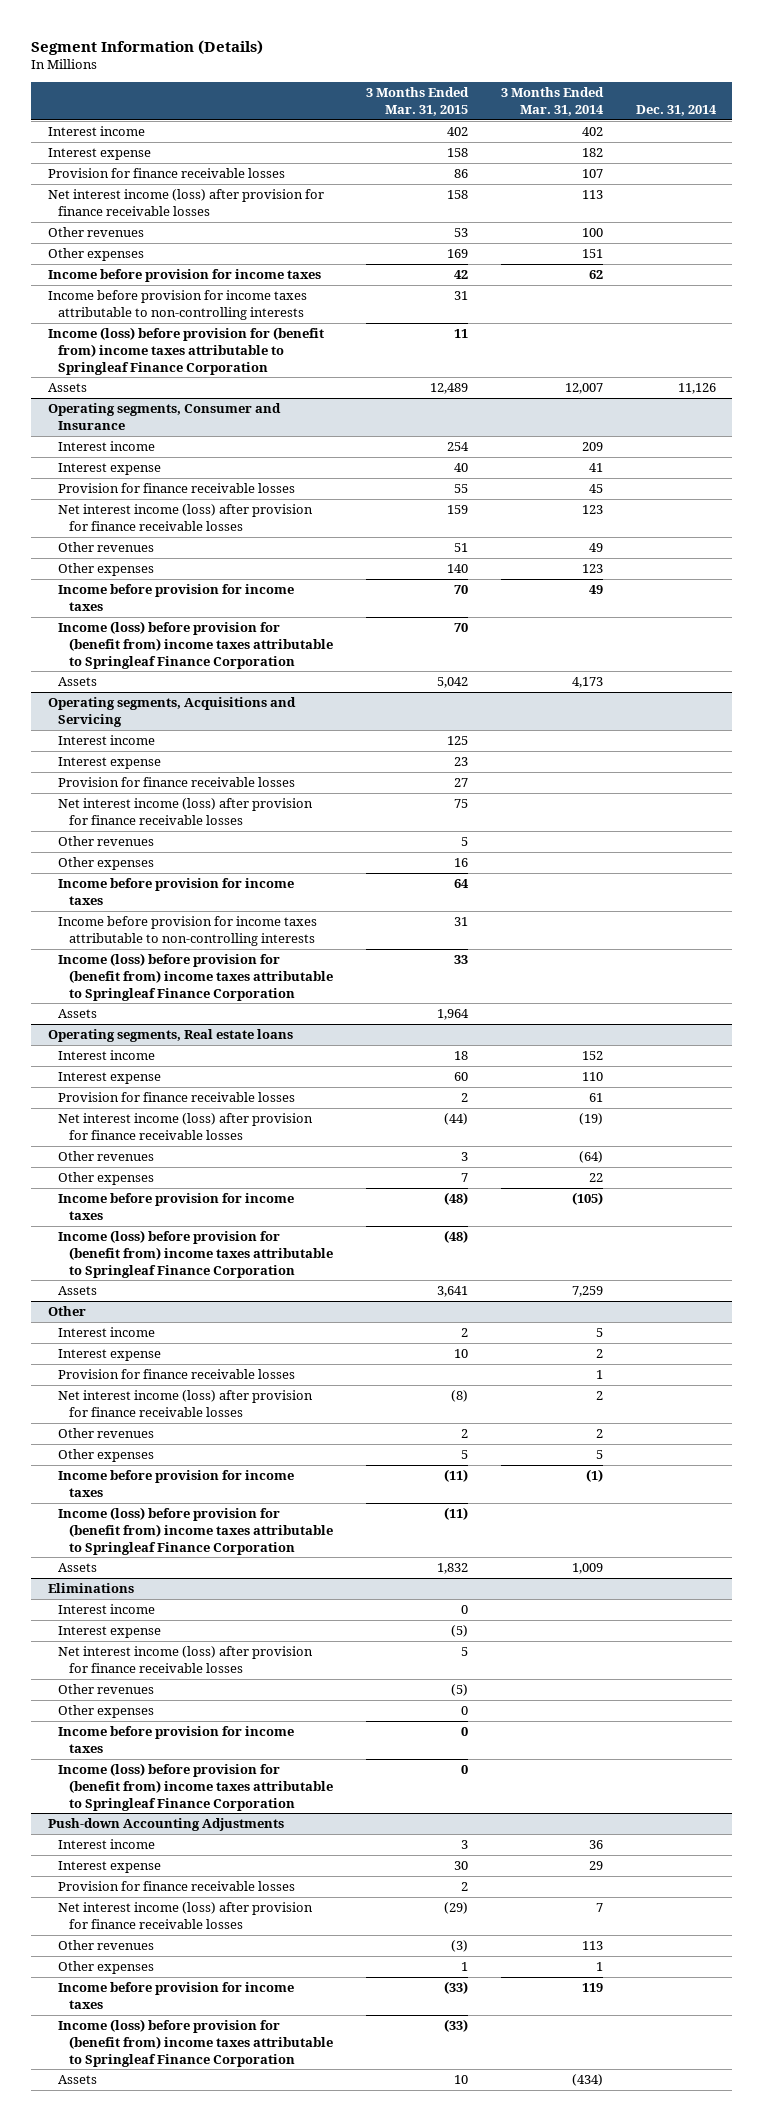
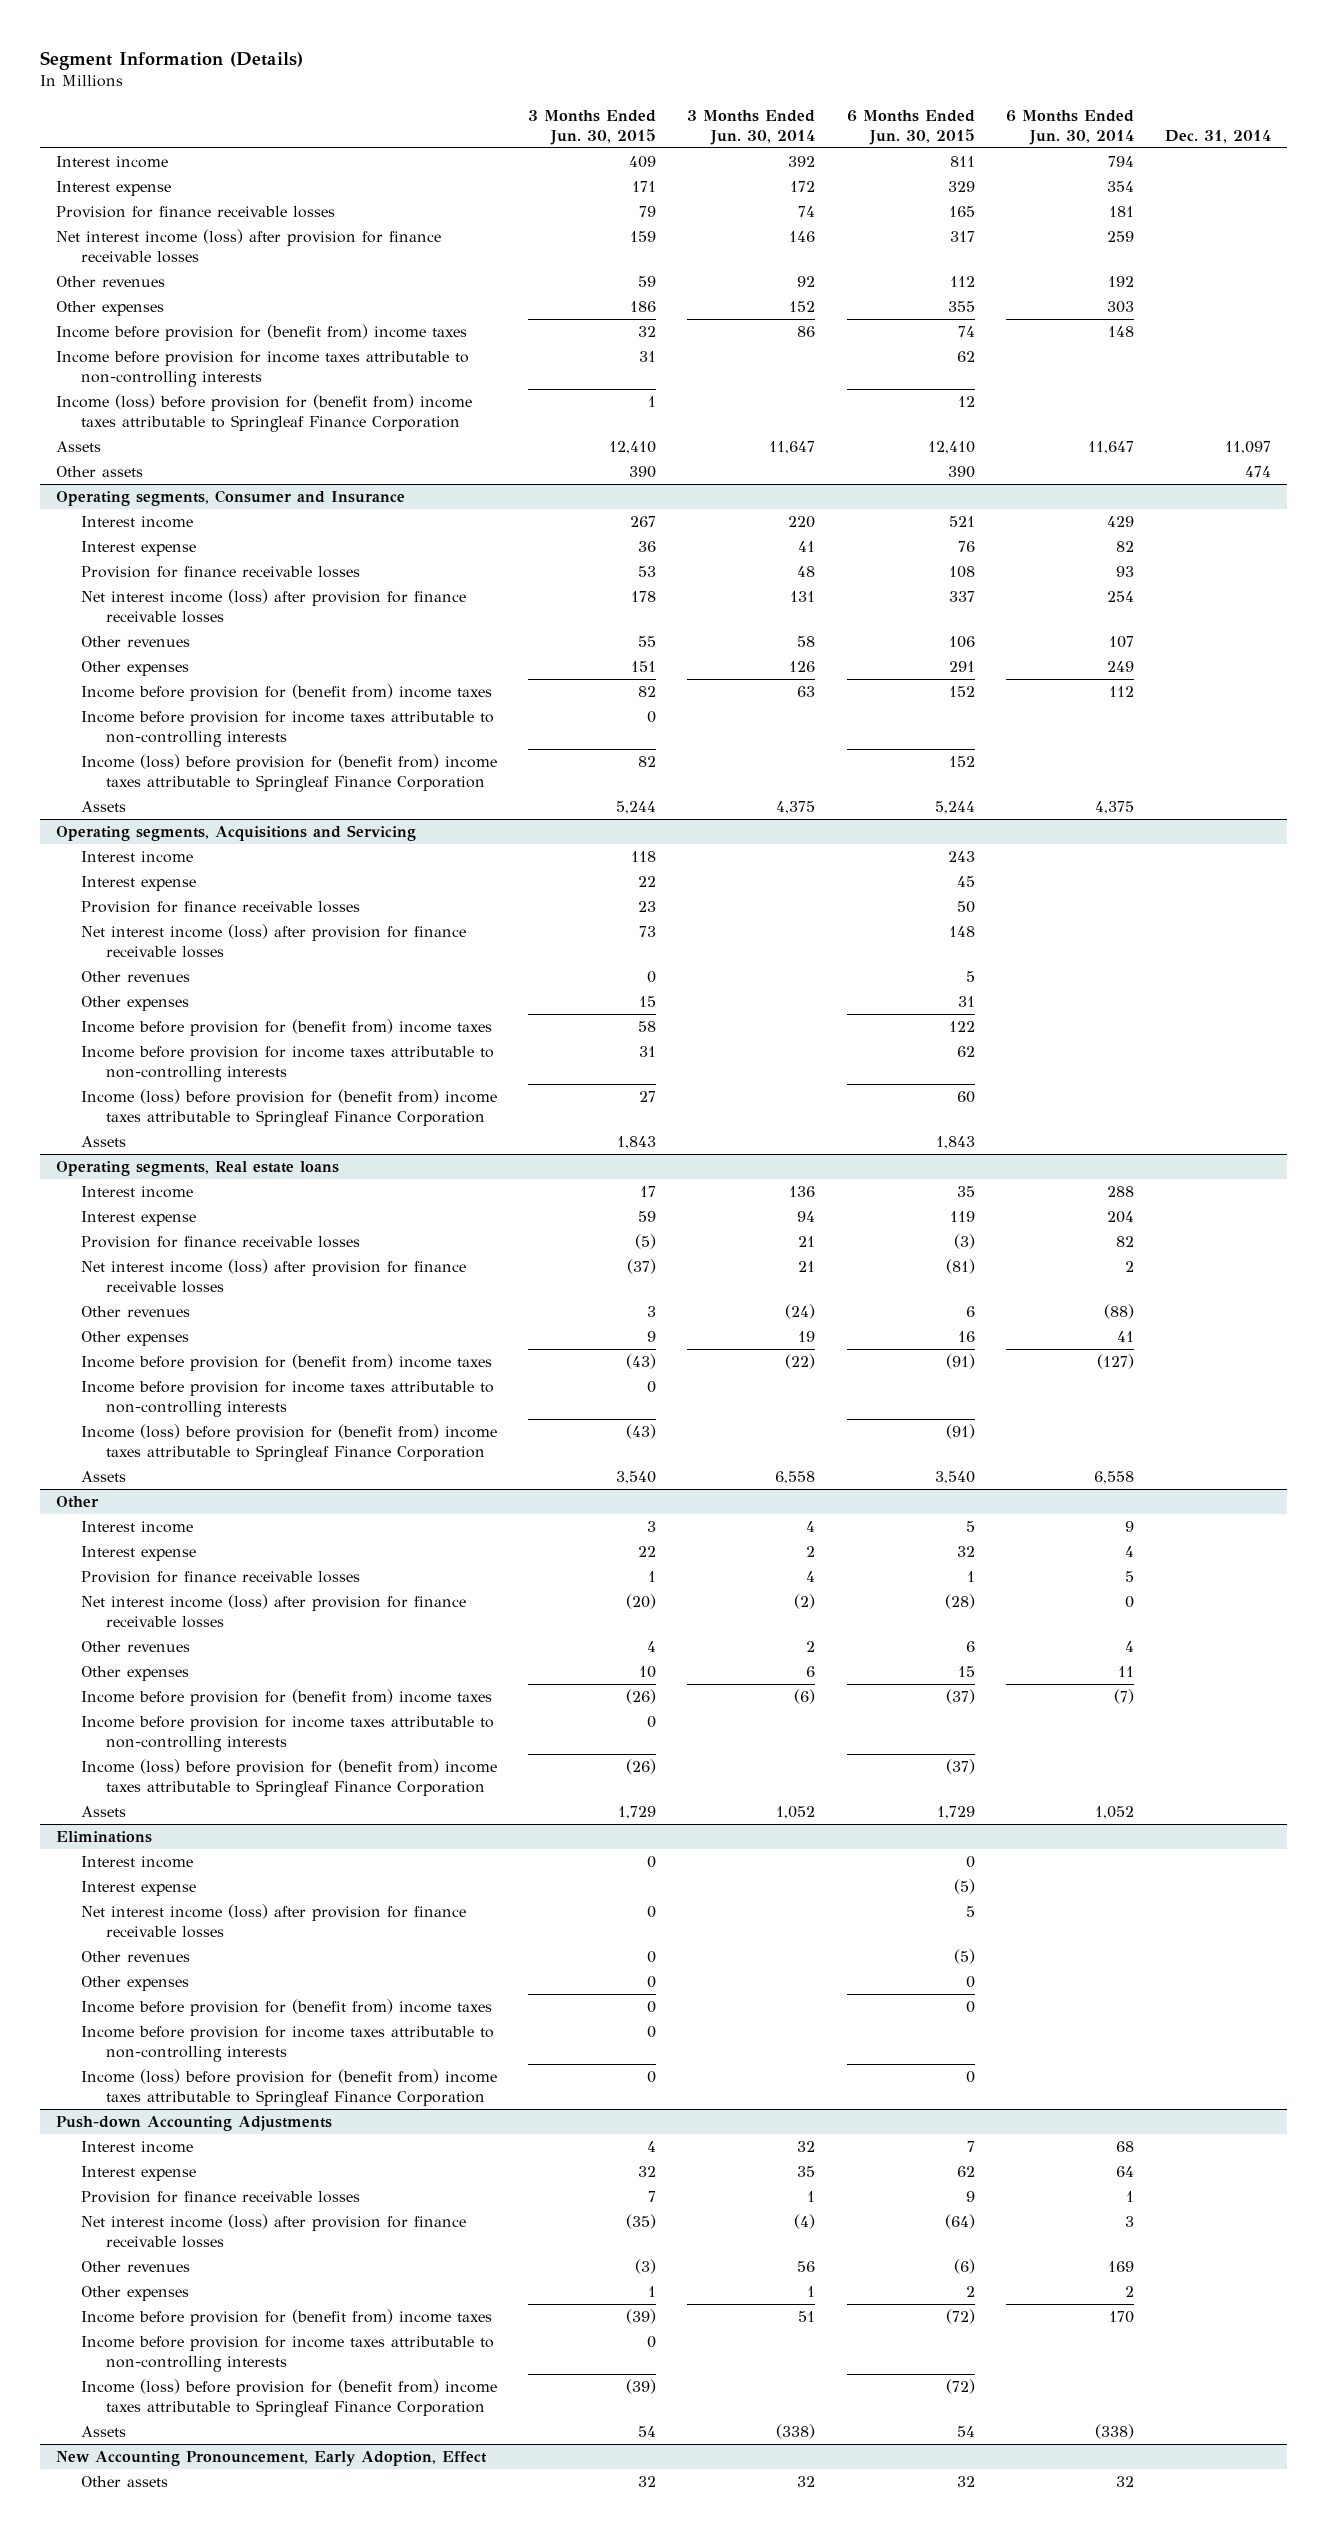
[365,87,469,117] 3 Months Ended Mar. 31, 2015 -> none
[500,87,604,117] 3 Months Ended Mar. 31, 2014 -> none
none -> [528,109,657,145] 3 Months Ended Jun. 30, 2015
none -> [687,109,816,145] 3 Months Ended Jun. 30, 2014
none -> [846,109,975,145] 6 Months Ended Jun. 30, 2015
none -> [1006,109,1135,145] 6 Months Ended Jun. 30, 2014
[47,269,321,283] Income before provision for income taxes -> [55,324,467,342] Income before provision for (benefit from) income taxes
[677,383,716,395] 11,126 -> [1225,441,1272,455] 11,097
none -> [55,466,143,478] Other assets
[58,584,295,611] Income before provision for income taxes -> [80,684,492,702] Income before provision for (benefit from) income taxes
none -> [80,711,494,748] Income before provision for income taxes attributable to non-controlling interests
[58,878,295,905] Income before provision for income taxes -> [80,1019,492,1037] Income before provision for (benefit from) income taxes
[58,1193,295,1220] Income before provision for income taxes -> [80,1354,492,1372] Income before provision for (benefit from) income taxes
none -> [80,1381,494,1418] Income before provision for income taxes attributable to non-controlling interests
[58,1470,295,1497] Income before provision for income taxes -> [80,1689,492,1707] Income before provision for (benefit from) income taxes
none -> [80,1716,494,1753] Income before provision for income taxes attributable to non-controlling interests
[58,1726,295,1753] Income before provision for income taxes -> [80,1999,492,2017] Income before provision for (benefit from) income taxes
none -> [80,2026,494,2063] Income before provision for income taxes attributable to non-controlling interests
[58,1982,295,2009] Income before provision for income taxes -> [80,2309,492,2327] Income before provision for (benefit from) income taxes
none -> [80,2336,494,2373] Income before provision for income taxes attributable to non-controlling interests
none -> [55,2451,487,2467] New Accounting Pronouncement, Early Adoption, Effect
none -> [80,2476,168,2488] Other assets

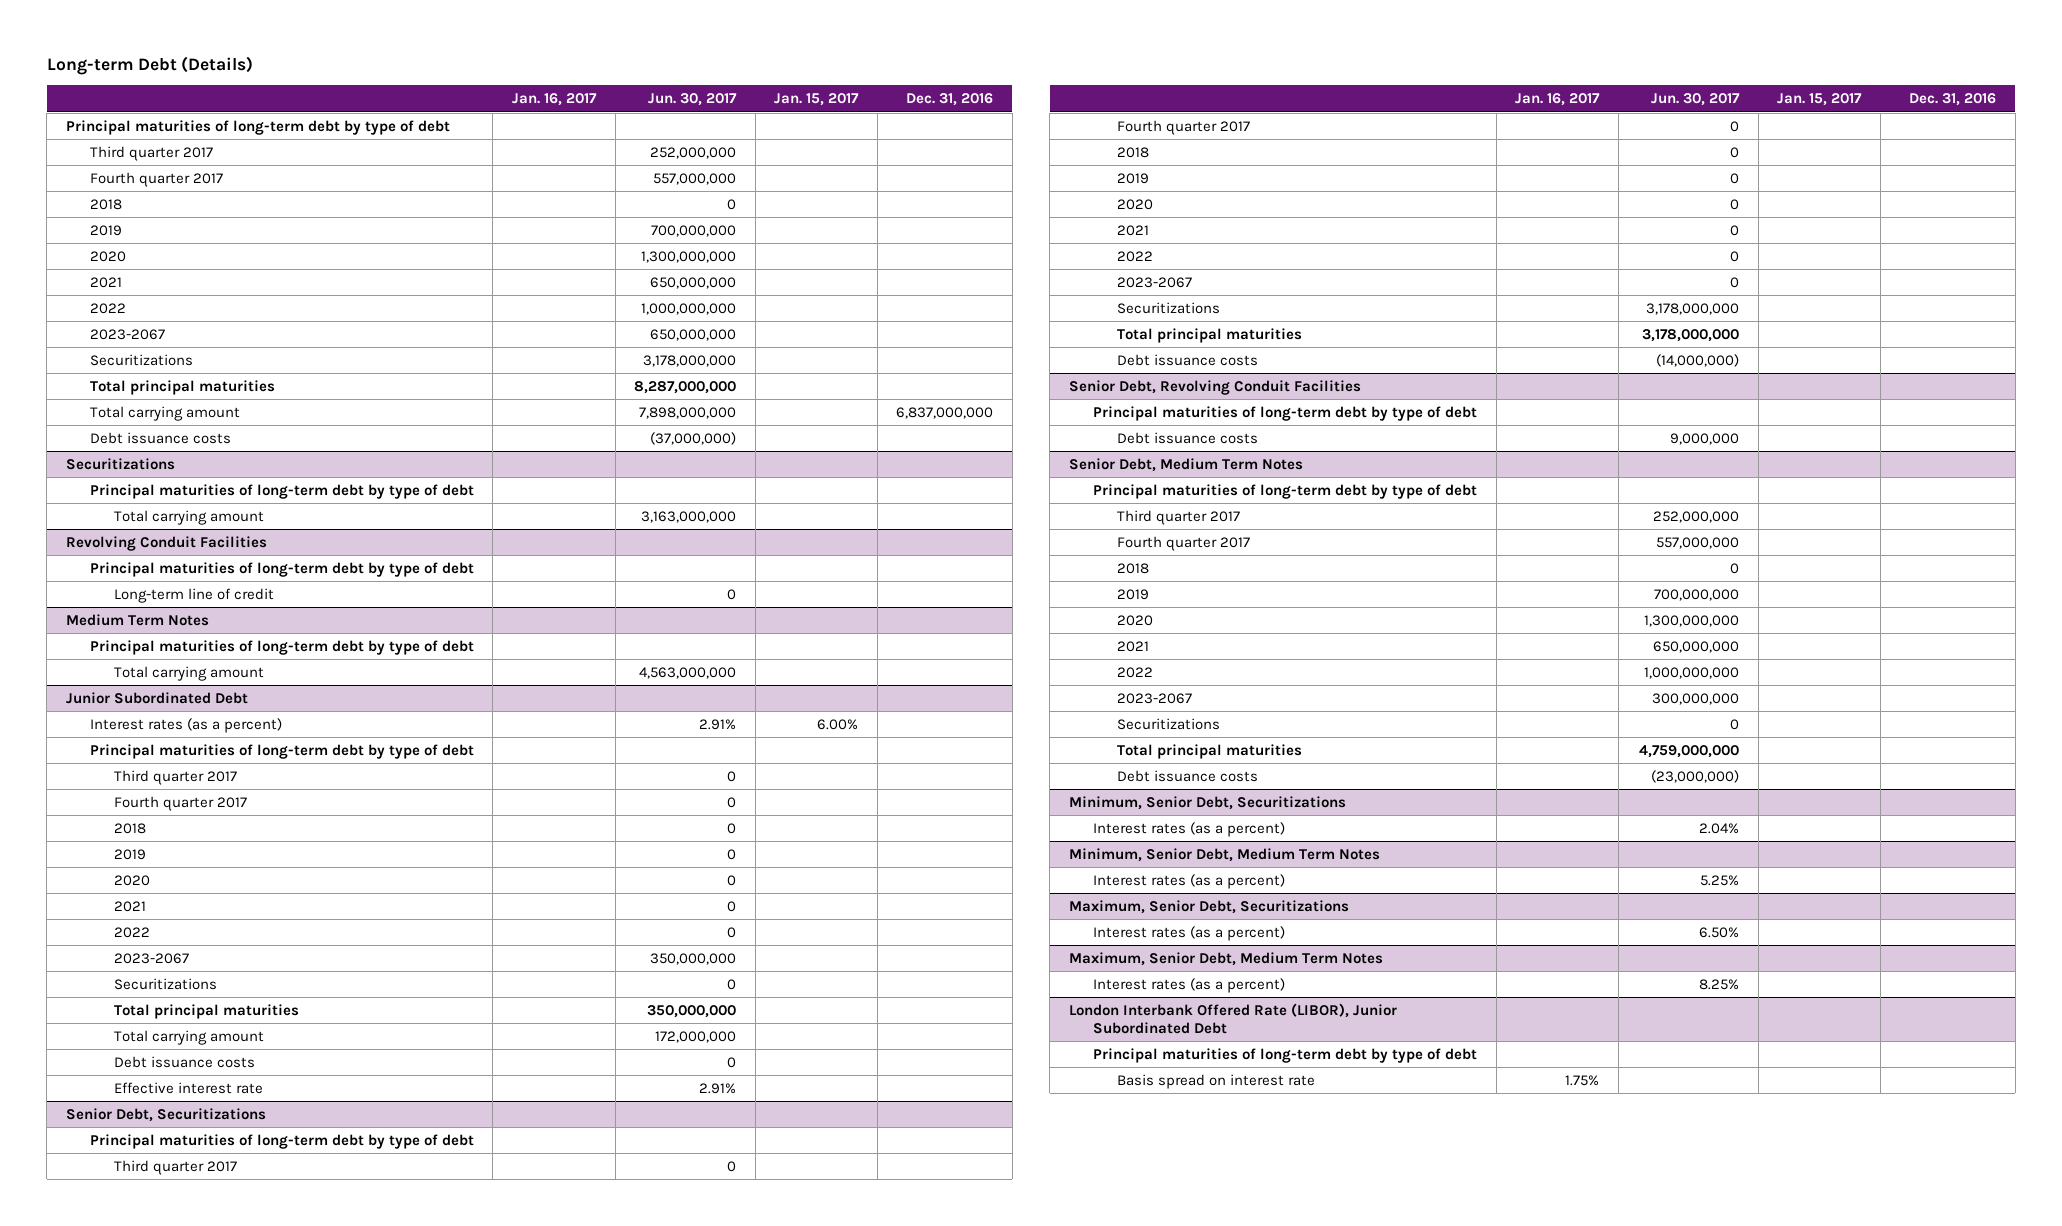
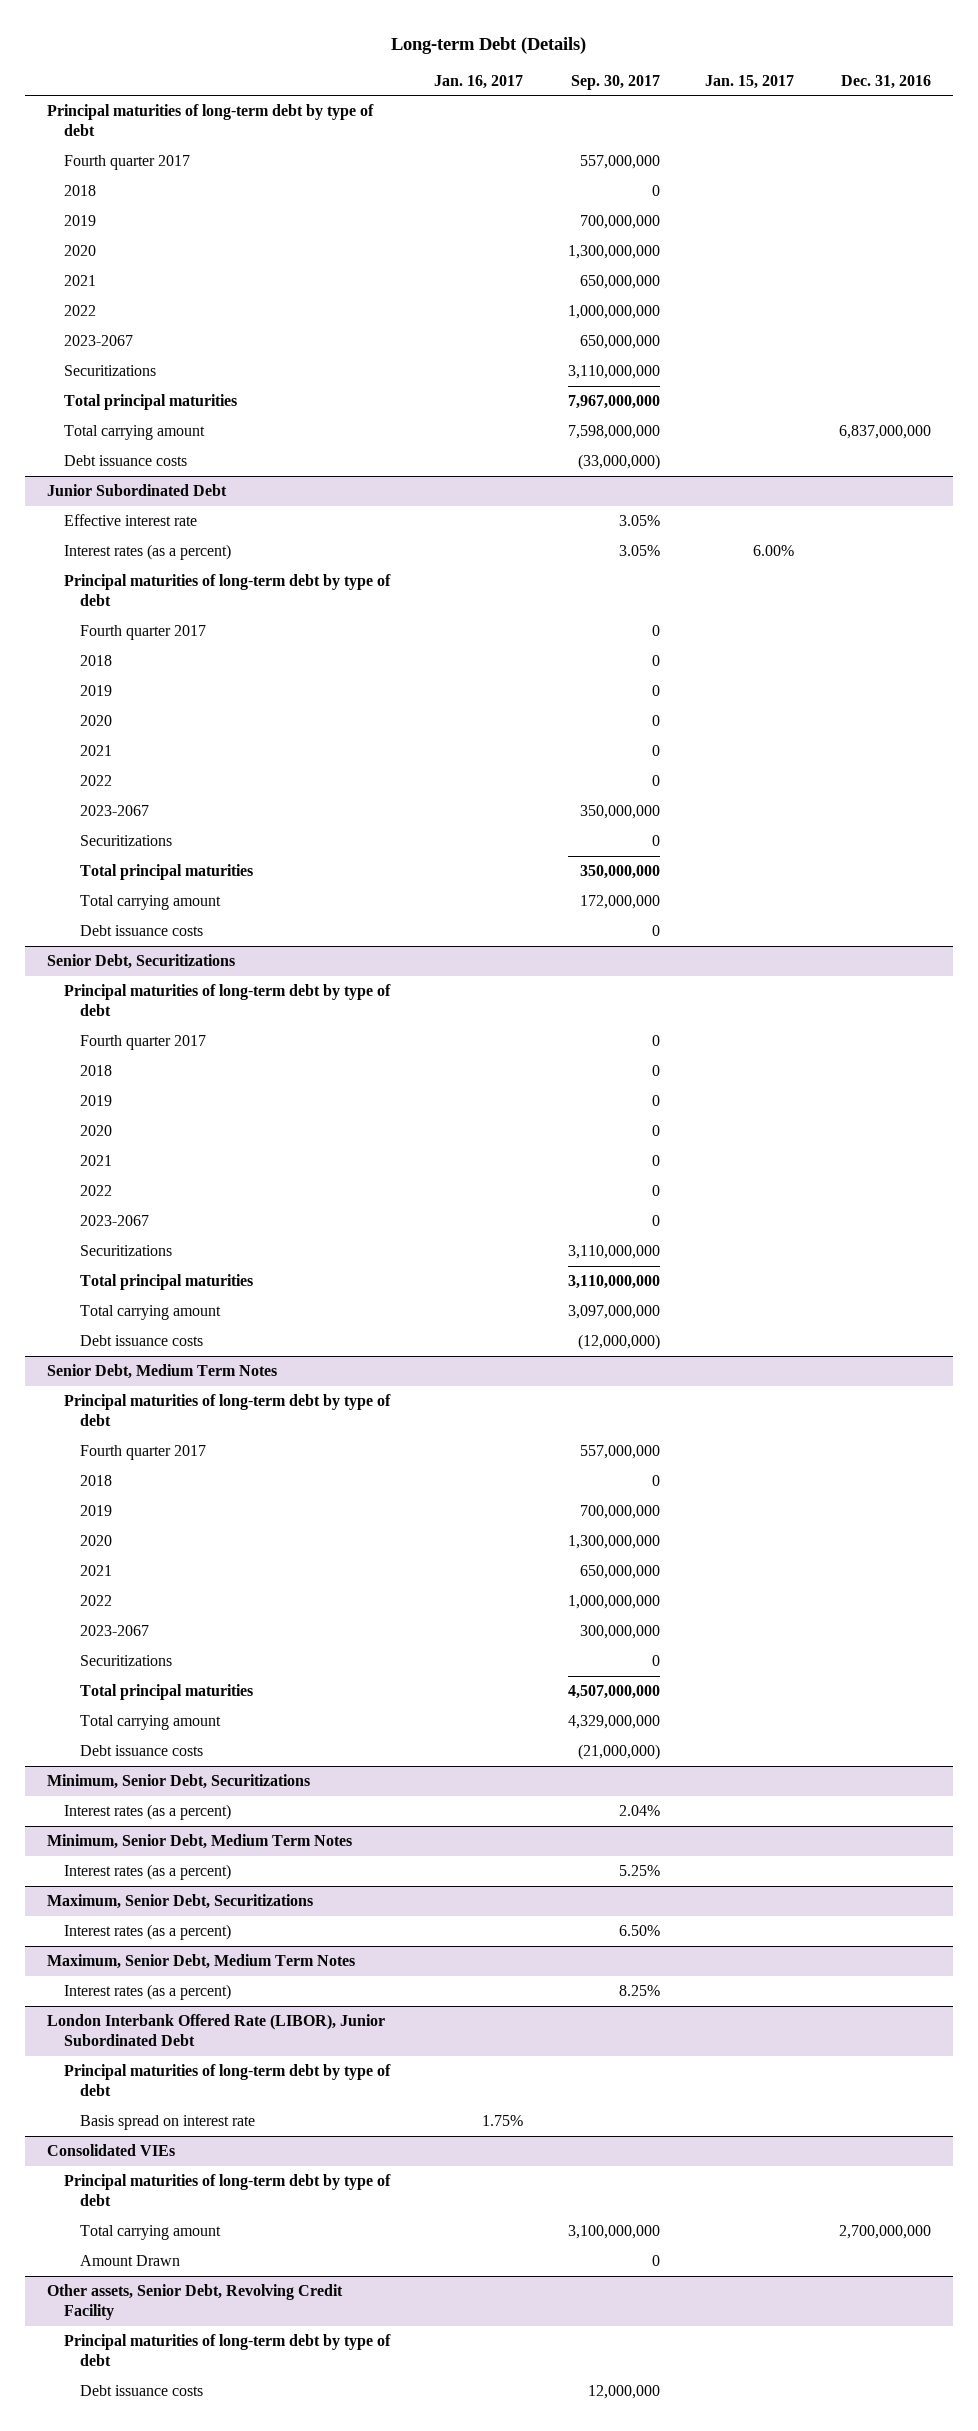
[648,93,738,107] Jun. 30, 2017 -> none
none -> [571,74,661,90] Sep. 30, 2017
[89,146,213,162] Third quarter 2017 -> none
[65,458,175,471] Securitizations -> none
[89,484,474,500] Principal maturities of long-term debt by type of debt -> none
[114,510,265,526] Total carrying amount -> none
[65,536,267,552] Revolving Conduit Facilities -> none
[89,562,474,578] Principal maturities of long-term debt by type of debt -> none
[114,588,275,604] Long-term line of credit -> none
[65,614,209,627] Medium Term Notes -> none
[89,640,474,656] Principal maturities of long-term debt by type of debt -> none
[114,666,265,682] Total carrying amount -> none
[114,1082,264,1095] Effective interest rate -> [63,514,197,527] Effective interest rate
[114,770,238,786] Third quarter 2017 -> none
[114,1160,238,1176] Third quarter 2017 -> none
none -> [79,1305,221,1321] Total carrying amount
[1068,380,1361,396] Senior Debt, Revolving Conduit Facilities -> none
[1093,406,1478,422] Principal maturities of long-term debt by type of debt -> none
[1117,432,1259,445] Debt issuance costs -> none
[1117,510,1241,526] Third quarter 2017 -> none
none -> [79,1715,221,1731] Total carrying amount
none -> [47,2144,176,2157] Consolidated VIEs
none -> [63,2174,391,2207] Principal maturities of long-term debt by type of debt
none -> [79,2225,221,2241] Total carrying amount
none -> [79,2255,180,2267] Amount Drawn
none -> [47,2284,344,2321] Other assets, Senior Debt, Revolving Credit Facility
none -> [63,2334,391,2367] Principal maturities of long-term debt by type of debt
none -> [79,2385,203,2397] Debt issuance costs

